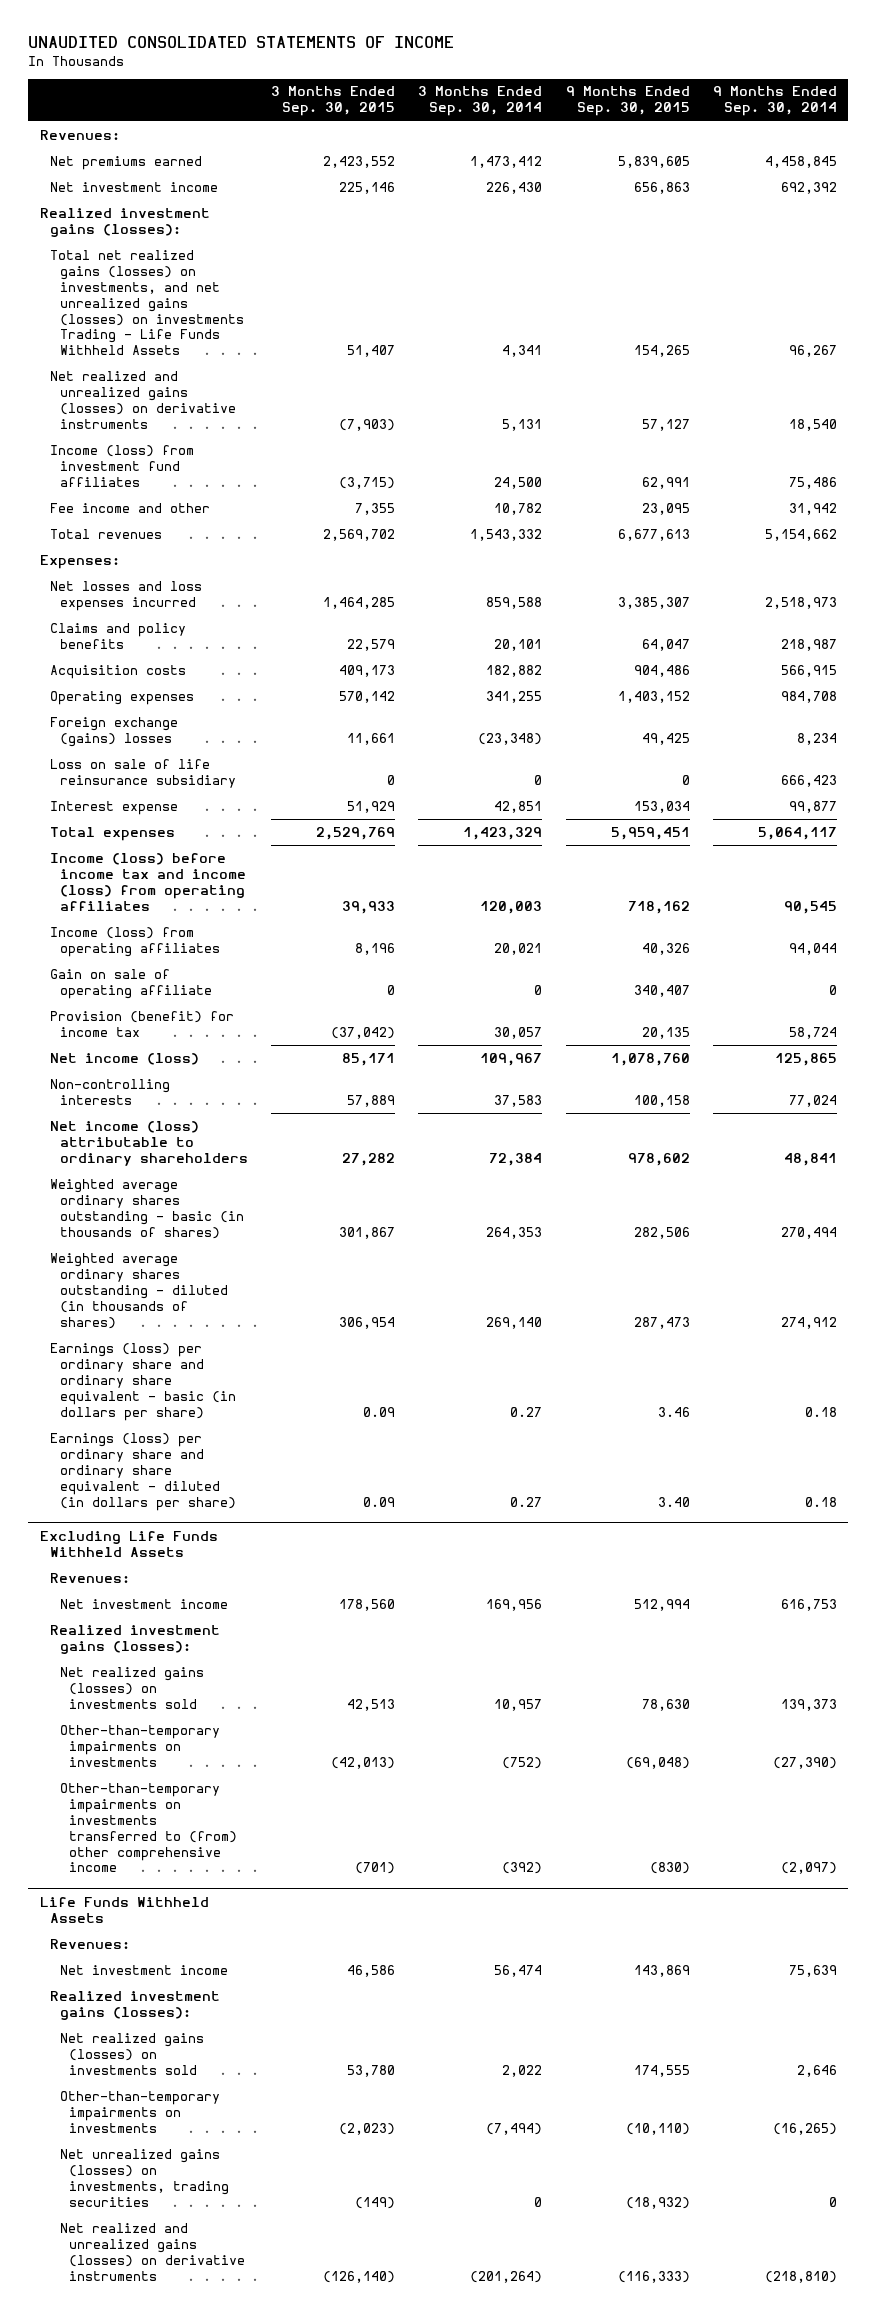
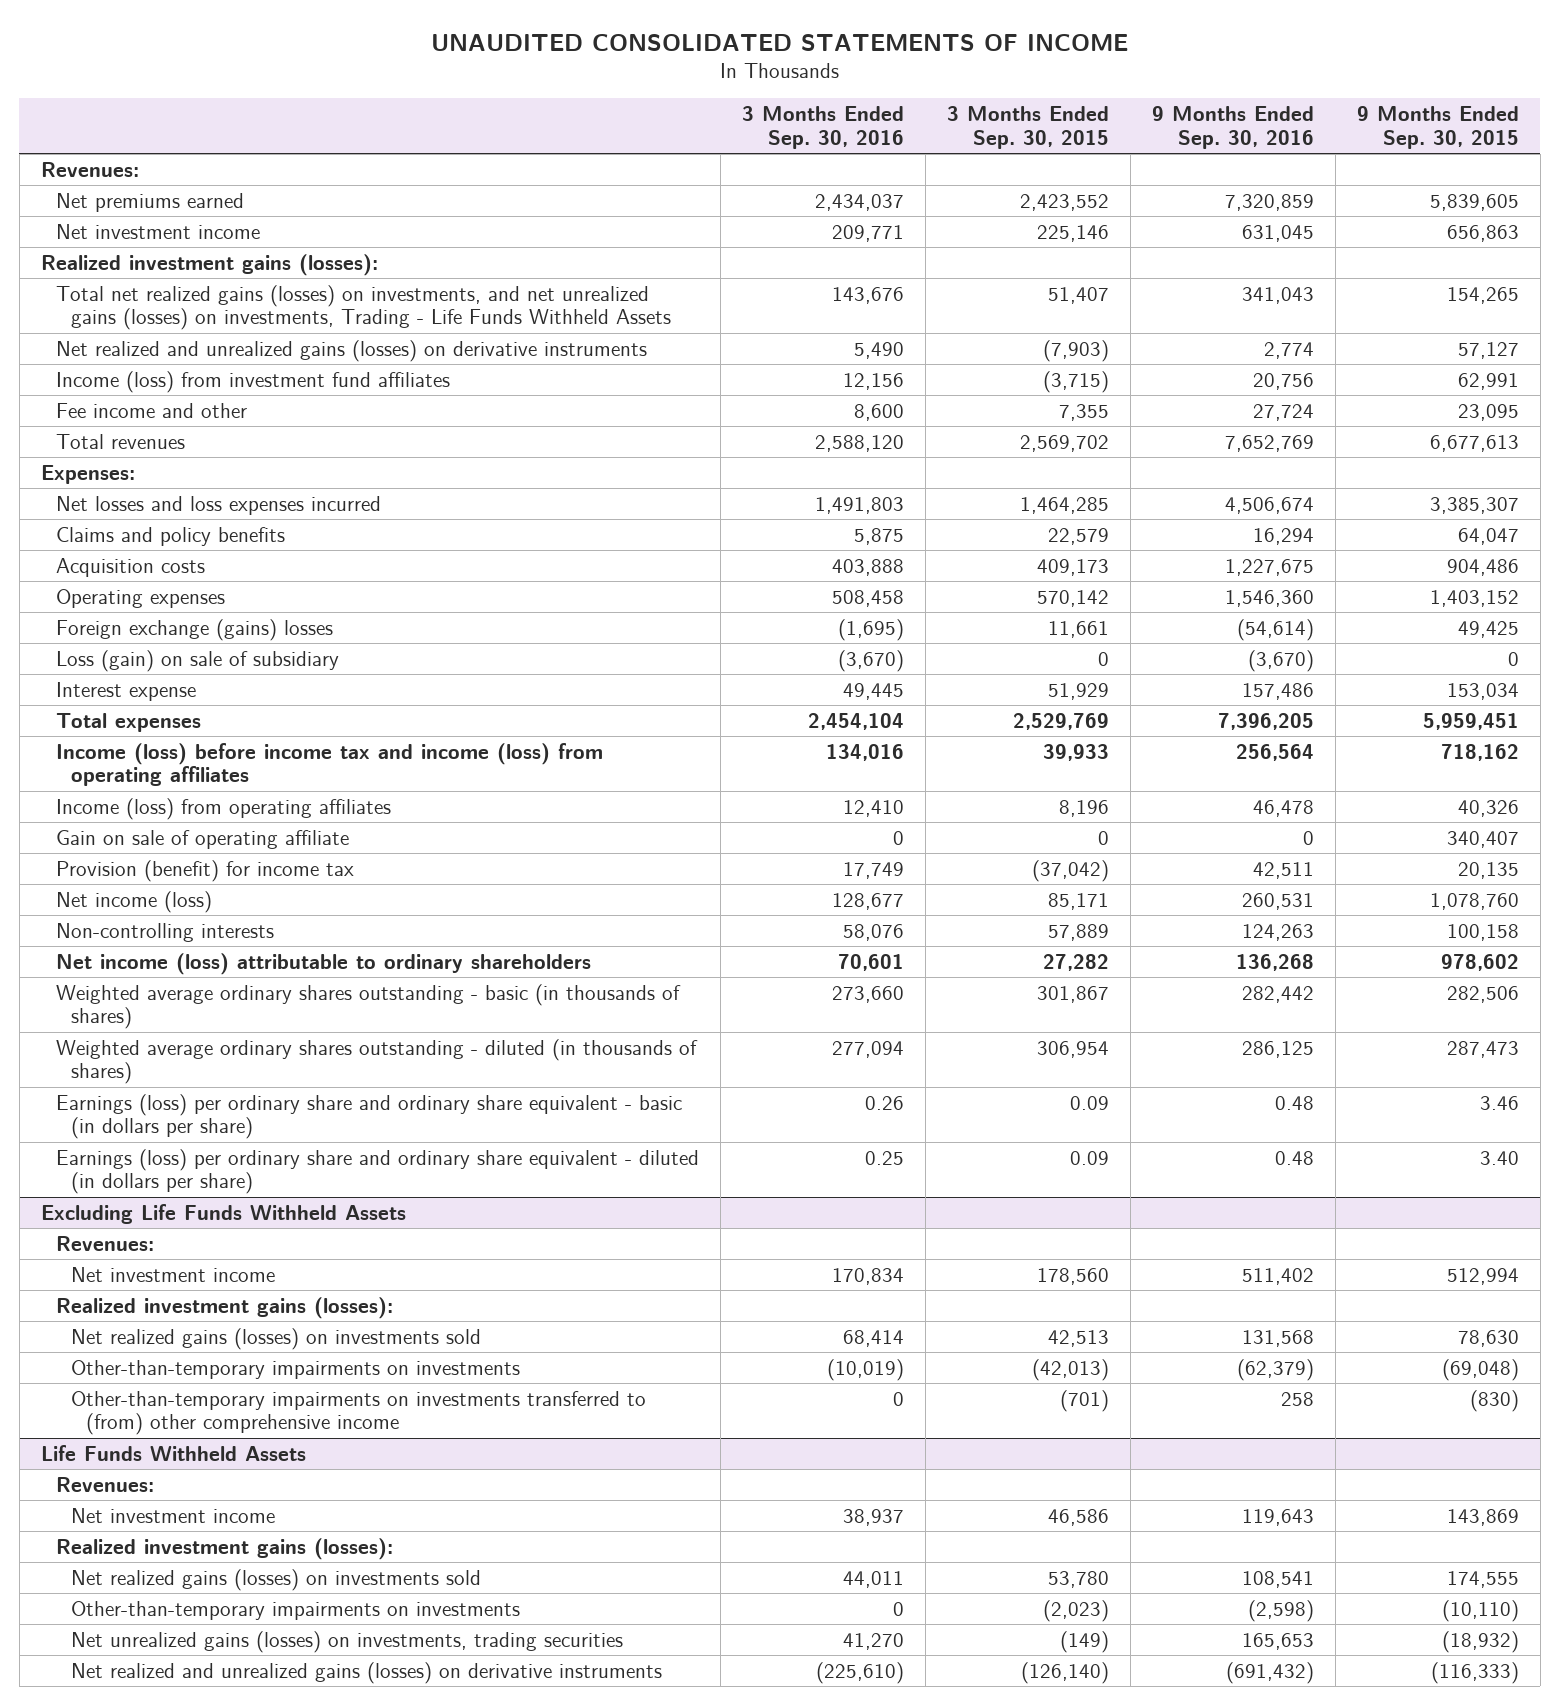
[418,86,543,117] 3 Months Ended Sep. 30, 2014 -> none
[712,86,837,117] 9 Months Ended Sep. 30, 2014 -> none
none -> [741,106,904,149] 3 Months Ended Sep. 30, 2016
none -> [1151,106,1314,149] 9 Months Ended Sep. 30, 2016
[49,249,244,356] Total net realized gains (losses) on investments, and net unrealized gains (losses) on investments Trading - Life Funds Withheld Assets -> [55,284,671,331] Total net realized gains (losses) on investments, and net unrealized gains (losses) on investments, Trading - Life Funds Withheld Assets
[49,758,236,788] Loss on sale of life reinsurance subsidiary -> [55,649,339,672] Loss (gain) on sale of subsidiary

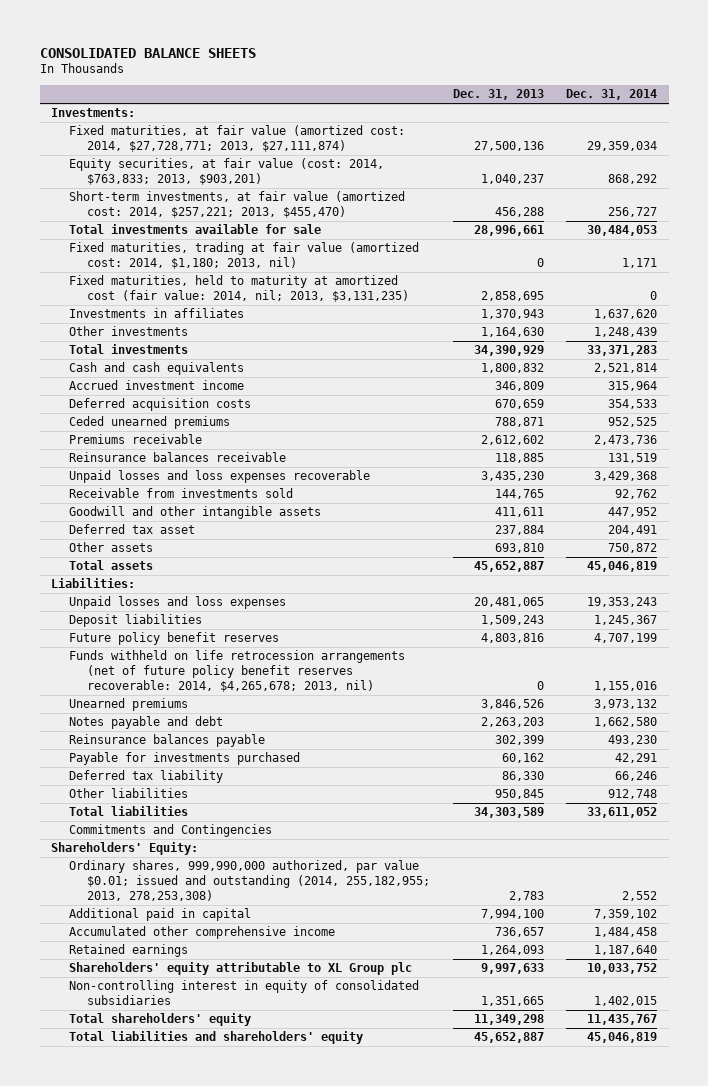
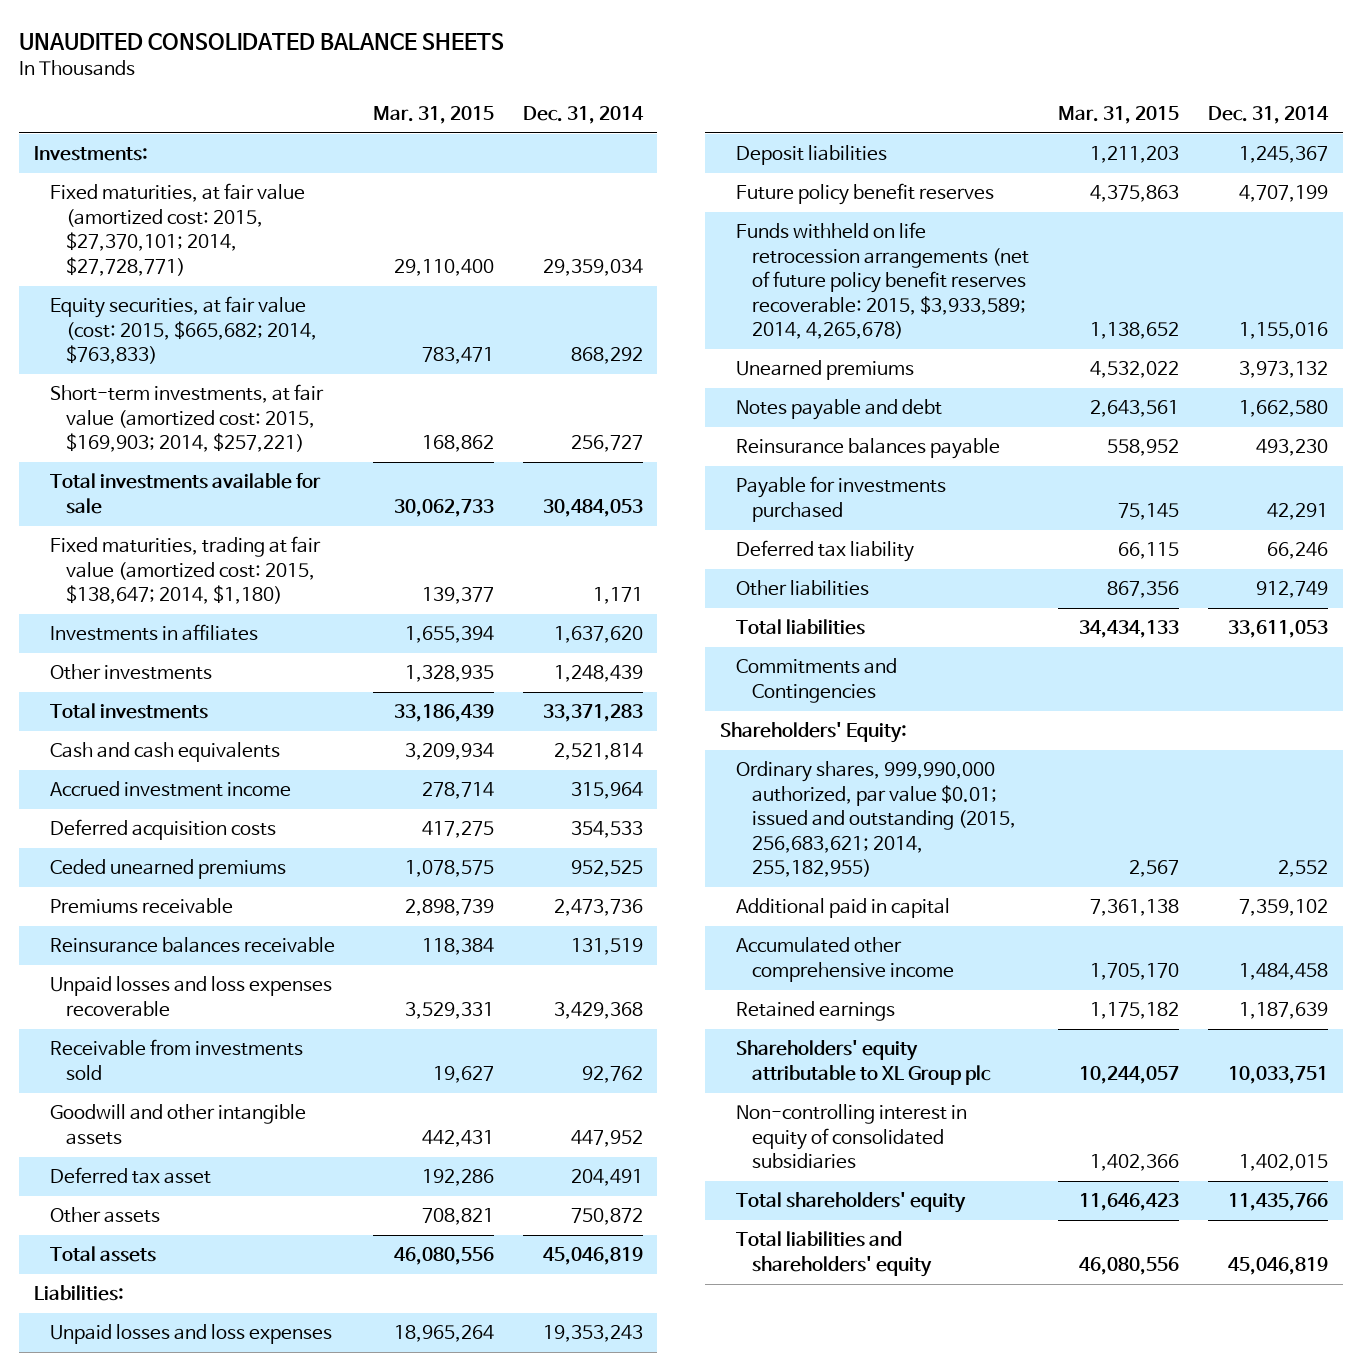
[39,47,256,58] CONSOLIDATED BALANCE SHEETS -> [19,32,505,50] UNAUDITED CONSOLIDATED BALANCE SHEETS
[452,89,544,101] Dec. 31, 2013 -> none
none -> [372,106,494,125] Mar. 31, 2015
[68,125,405,153] Fixed maturities, at fair value (amortized cost: 2014, $27,728,771; 2013, $27,111,874) -> [50,183,306,276] Fixed maturities, at fair value (amortized cost: 2015, $27,370,101; 2014, $27,728,771)
[68,158,384,186] Equity securities, at fair value (cost: 2014, $763,833; 2013, $903,201) -> [50,296,318,365] Equity securities, at fair value (cost: 2015, $665,682; 2014, $763,833)
[68,191,405,219] Short-term investments, at fair value (amortized cost: 2014, $257,221; 2013, $455,470) -> [50,384,325,453] Short-term investments, at fair value (amortized cost: 2015, $169,903; 2014, $257,221)
[68,275,409,303] Fixed maturities, held to maturity at amortized cost (fair value: 2014, nil; 2013, $3,131,235) -> none
[68,242,419,270] Fixed maturities, trading at fair value (amortized cost: 2014, $1,180; 2013, nil) -> [50,536,322,605] Fixed maturities, trading at fair value (amortized cost: 2015, $138,647; 2014, $1,180)
[68,650,405,693] Funds withheld on life retrocession arrangements (net of future policy benefit reserves recoverable: 2014, $4,265,678; 2013, nil) -> [735,222,1029,340] Funds withheld on life retrocession arrangements (net of future policy benefit reserves recoverable: 2015, $3,933,589; 2014, 4,265,678)
[608,789,658,800] 912,748 -> [1256,581,1329,599] 912,749
[587,807,658,819] 33,611,052 -> [1228,620,1329,639] 33,611,053
[68,860,430,902] Ordinary shares, 999,990,000 authorized, par value $0.01; issued and outstanding (2014, 255,182,955; 2013, 278,253,308) -> [735,761,1016,878] Ordinary shares, 999,990,000 authorized, par value $0.01; issued and outstanding (2015, 256,683,621; 2014, 255,182,955)
[594,945,658,956] 1,187,640 -> [1239,1002,1329,1020] 1,187,639
[587,963,658,975] 10,033,752 -> [1228,1065,1329,1084] 10,033,751
[587,1014,658,1026] 11,435,767 -> [1228,1193,1329,1212] 11,435,766

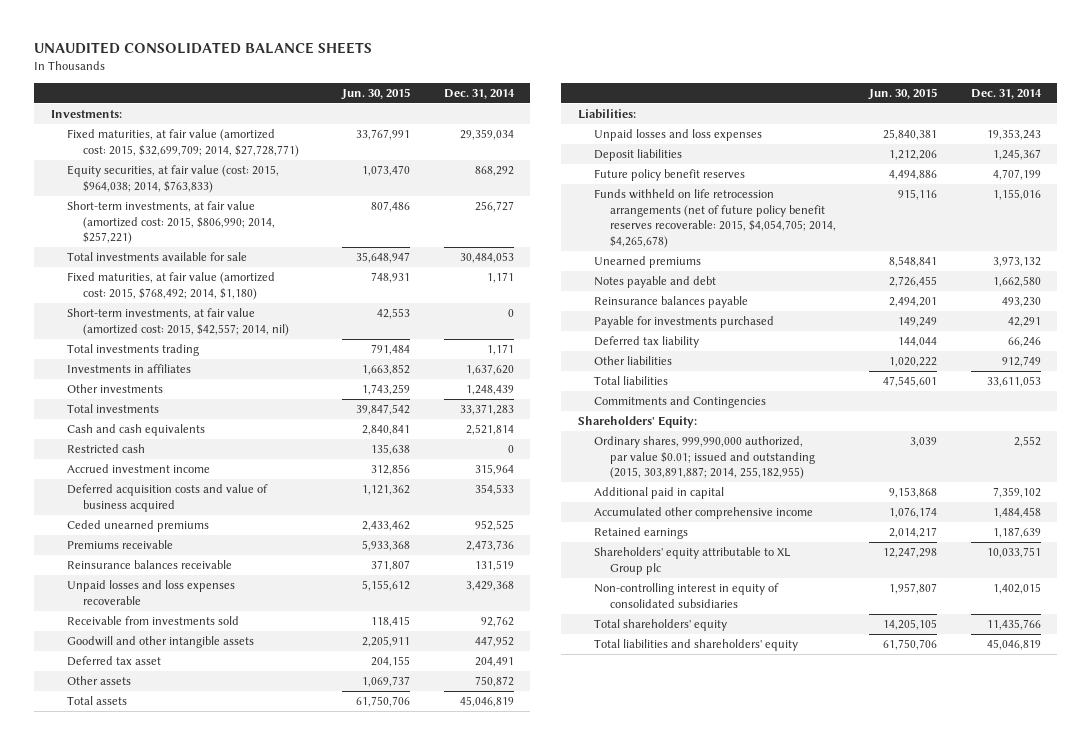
[372,106,494,125] Mar. 31, 2015 -> none
none -> [341,87,411,100] Jun. 30, 2015
[50,183,306,276] Fixed maturities, at fair value (amortized cost: 2015, $27,370,101; 2014, $27,728,771) -> [66,129,299,157] Fixed maturities, at fair value (amortized cost: 2015, $32,699,709; 2014, $27,728,771)
[50,296,318,365] Equity securities, at fair value (cost: 2015, $665,682; 2014, $763,833) -> [66,165,279,193] Equity securities, at fair value (cost: 2015, $964,038; 2014, $763,833)
[50,384,325,453] Short-term investments, at fair value (amortized cost: 2015, $169,903; 2014, $257,221) -> [66,201,275,245] Short-term investments, at fair value (amortized cost: 2015, $806,990; 2014, $257,221)
[50,536,322,605] Fixed maturities, trading at fair value (amortized cost: 2015, $138,647; 2014, $1,180) -> [66,272,275,300] Fixed maturities, at fair value (amortized cost: 2015, $768,492; 2014, $1,180)
none -> [66,308,289,336] Short-term investments, at fair value (amortized cost: 2015, $42,557; 2014, nil)
none -> [66,344,199,357] Total investments trading
none -> [66,444,145,454] Restricted cash
[50,819,277,841] Deferred acquisition costs -> [66,484,268,512] Deferred acquisition costs and value of business acquired
[735,222,1029,340] Funds withheld on life retrocession arrangements (net of future policy benefit reserves recoverable: 2015, $3,933,589; 2014, 4,265,678) -> [594,189,837,248] Funds withheld on life retrocession arrangements (net of future policy benefit reserves recoverable: 2015, $4,054,705; 2014, $4,265,678)
[735,761,1016,878] Ordinary shares, 999,990,000 authorized, par value $0.01; issued and outstanding (2015, 256,683,621; 2014, 255,182,955) -> [594,436,816,480] Ordinary shares, 999,990,000 authorized, par value $0.01; issued and outstanding (2015, 303,891,887; 2014, 255,182,955)

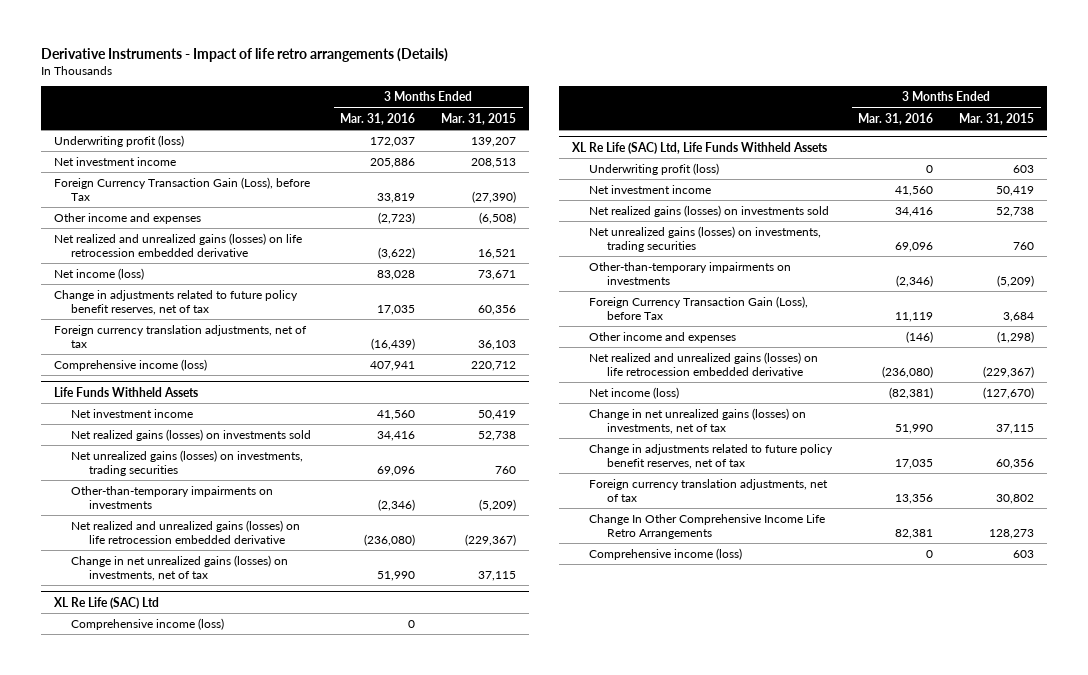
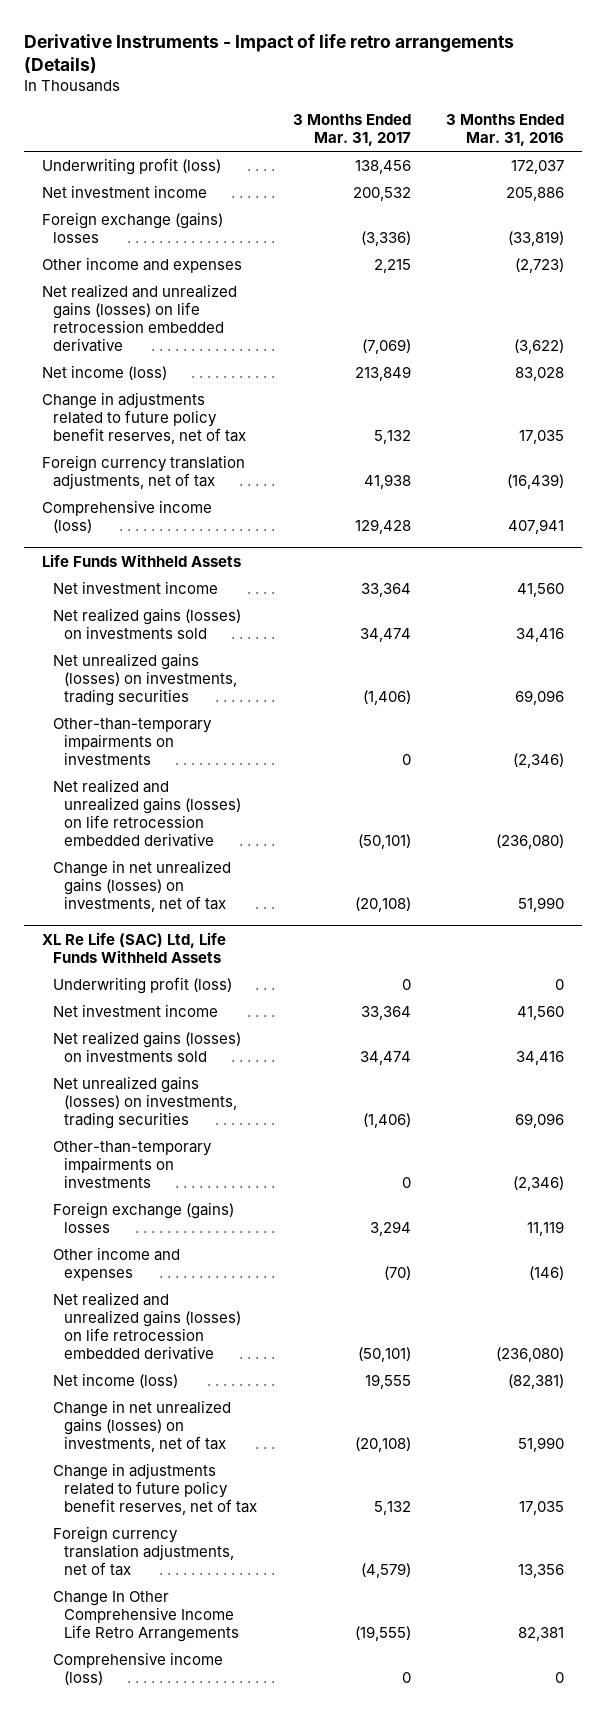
[441,112,517,125] Mar. 31, 2015 -> none
none -> [292,114,411,147] 3 Months Ended Mar. 31, 2017
[53,176,310,201] Foreign Currency Transaction Gain (Loss), before Tax -> [42,212,224,243] Foreign exchange (gains) losses
[377,192,416,203] 33,819 -> [508,230,565,246] (33,819)
[53,596,159,609] XL Re Life (SAC) Ltd -> none
[71,617,225,630] Comprehensive income (loss) -> none
[589,295,809,320] Foreign Currency Transaction Gain (Loss), before Tax -> [53,1202,235,1233] Foreign exchange (gains) losses

